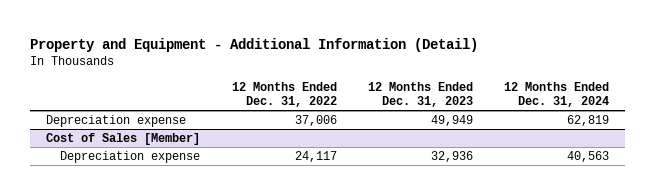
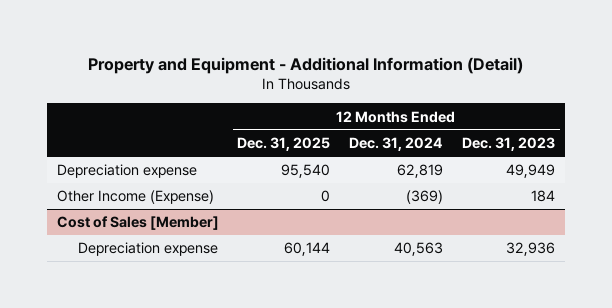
[231,81,337,108] 12 Months Ended Dec. 31, 2022 -> none
none -> [237,136,331,151] Dec. 31, 2025
none -> [56,190,214,205] Other Income (Expense)

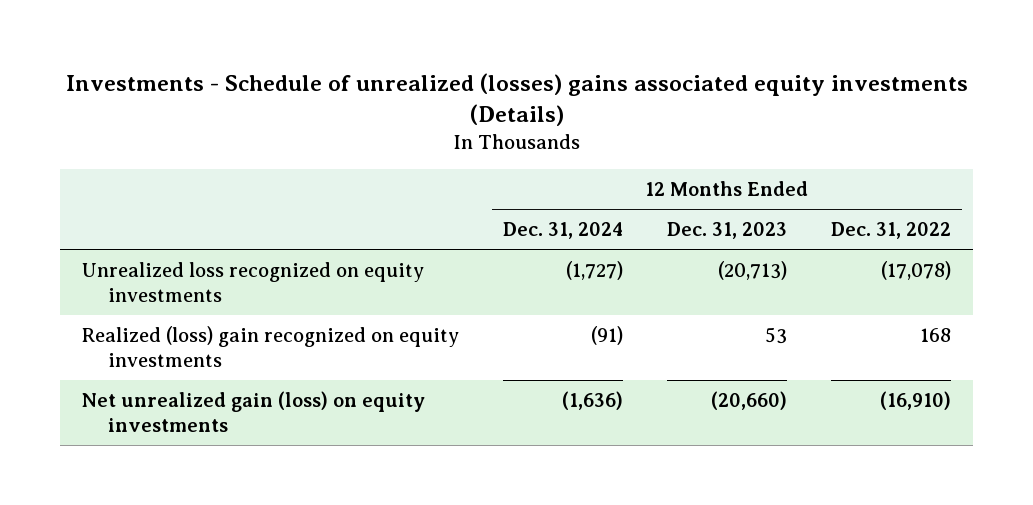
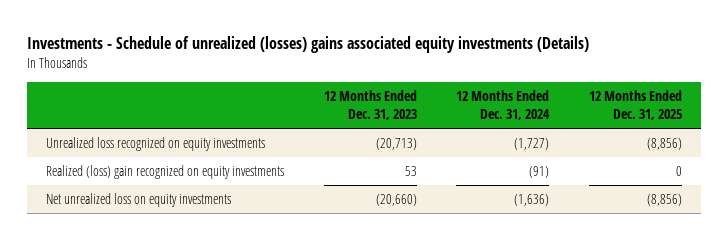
[830,222,951,240] Dec. 31, 2022 -> none
none -> [588,89,682,121] 12 Months Ended Dec. 31, 2025
[82,390,426,433] Net unrealized gain (loss) on equity investments -> [46,193,232,208] Net unrealized loss on equity investments

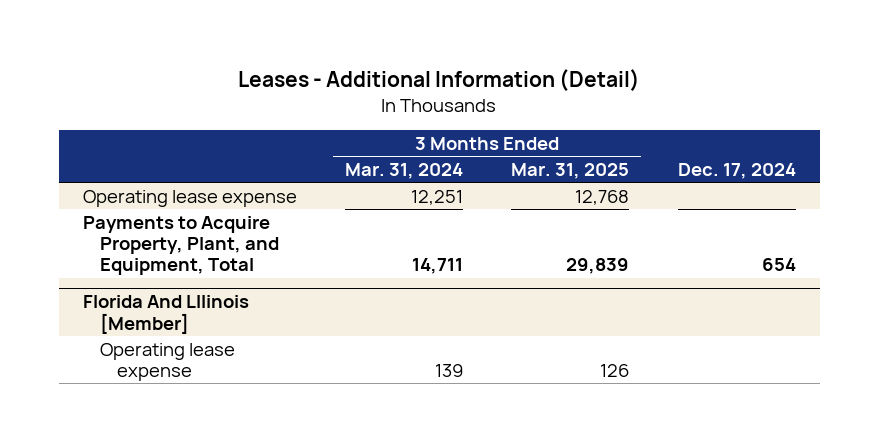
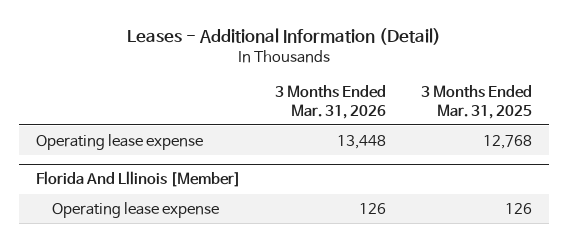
[345,162,464,179] Mar. 31, 2024 -> none
[677,162,796,179] Dec. 17, 2024 -> none
none -> [275,84,387,119] 3 Months Ended Mar. 31, 2026
[82,215,279,276] Payments to Acquire Property, Plant, and Equipment, Total -> none

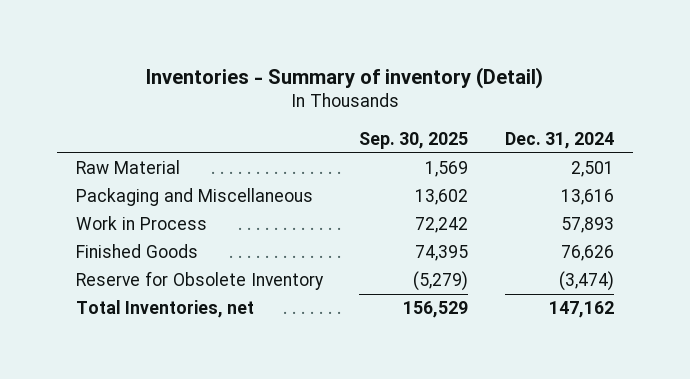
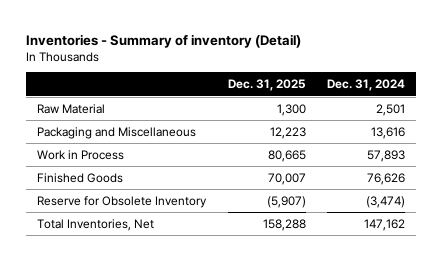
[359,131,469,149] Sep. 30, 2025 -> none
none -> [227,79,306,92] Dec. 31, 2025
[75,300,254,319] Total Inventories, net -> [37,218,155,231] Total Inventories, Net

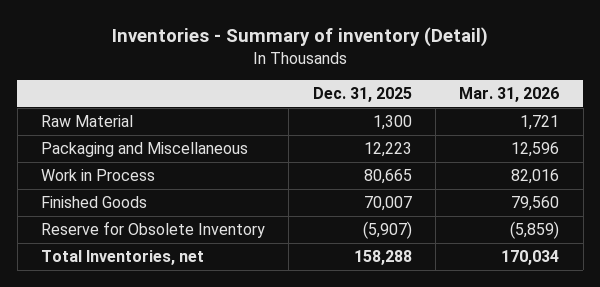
[327,79,406,92] Dec. 31, 2024 -> none
none -> [459,87,560,103] Mar. 31, 2026
[37,218,155,231] Total Inventories, Net -> [40,250,204,266] Total Inventories, net

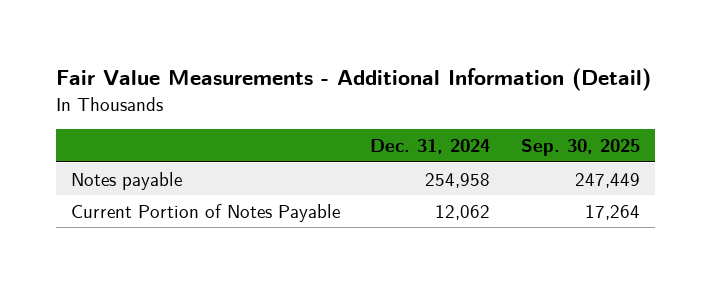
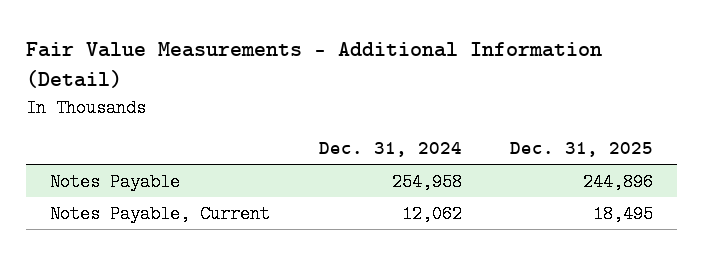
[520,139,640,157] Sep. 30, 2025 -> none
none -> [510,142,654,158] Dec. 31, 2025
[71,171,183,190] Notes payable -> [50,172,181,191] Notes Payable
[71,203,341,222] Current Portion of Notes Payable -> [50,204,271,223] Notes Payable, Current

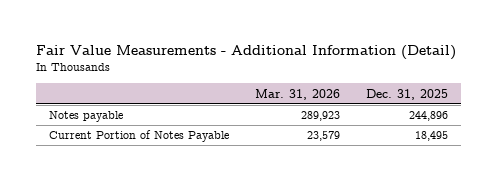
[318,142,462,158] Dec. 31, 2024 -> none
none -> [254,88,340,100] Mar. 31, 2026
[50,172,181,191] Notes Payable -> [48,111,123,123] Notes payable
[50,204,271,223] Notes Payable, Current -> [48,130,229,143] Current Portion of Notes Payable

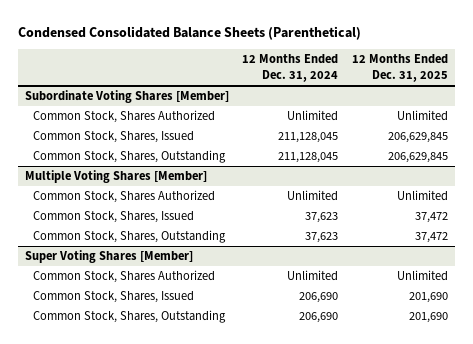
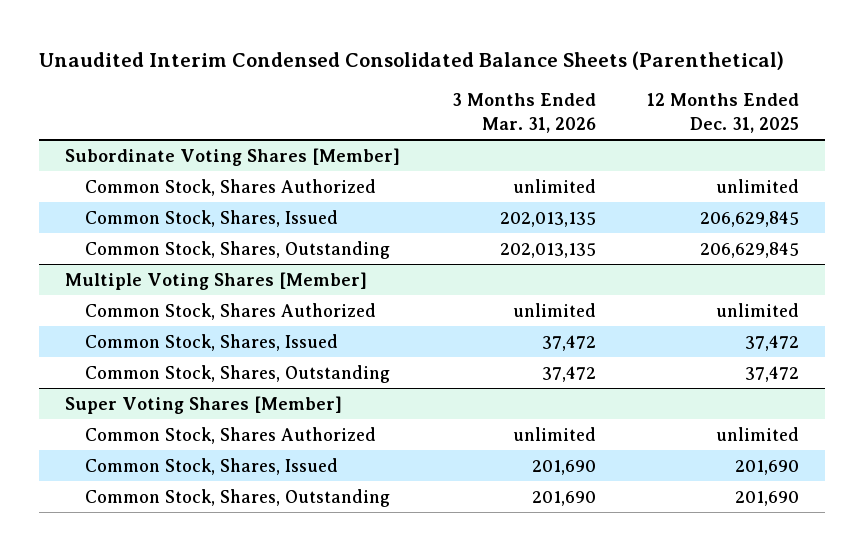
[17,25,361,40] Condensed Consolidated Balance Sheets (Parenthetical) -> [38,50,784,70] Unaudited Interim Condensed Consolidated Balance Sheets (Parenthetical)
[242,54,339,82] 12 Months Ended Dec. 31, 2024 -> none
none -> [451,93,596,133] 3 Months Ended Mar. 31, 2026
[397,110,449,122] Unlimited -> [716,178,800,193] unlimited
[397,190,449,202] Unlimited -> [716,302,800,317] unlimited
[397,270,449,282] Unlimited -> [716,426,800,441] unlimited

